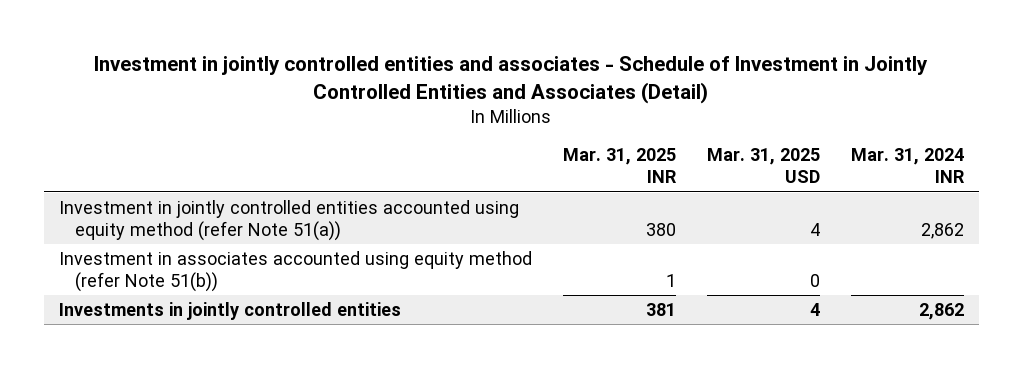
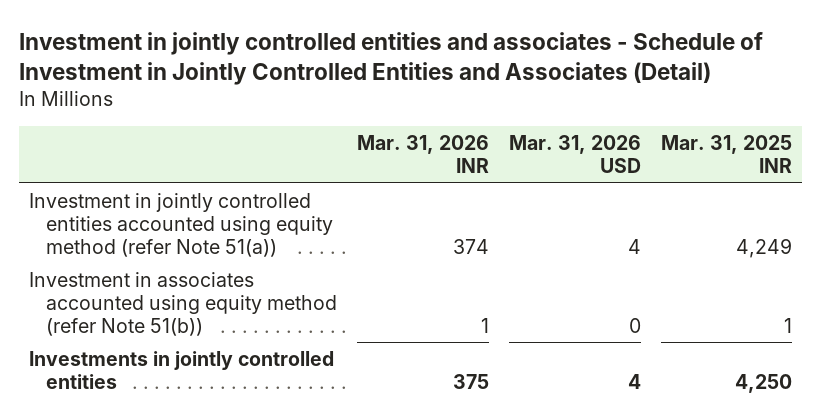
[706,148,820,184] Mar. 31, 2025 USD -> none
[850,148,965,184] Mar. 31, 2024 INR -> none
none -> [357,134,490,173] Mar. 31, 2026 INR
none -> [509,134,642,173] Mar. 31, 2026 USD
[646,222,677,236] 380 -> [736,237,793,258] 4,249
[646,302,677,316] 381 -> [735,373,793,393] 4,250

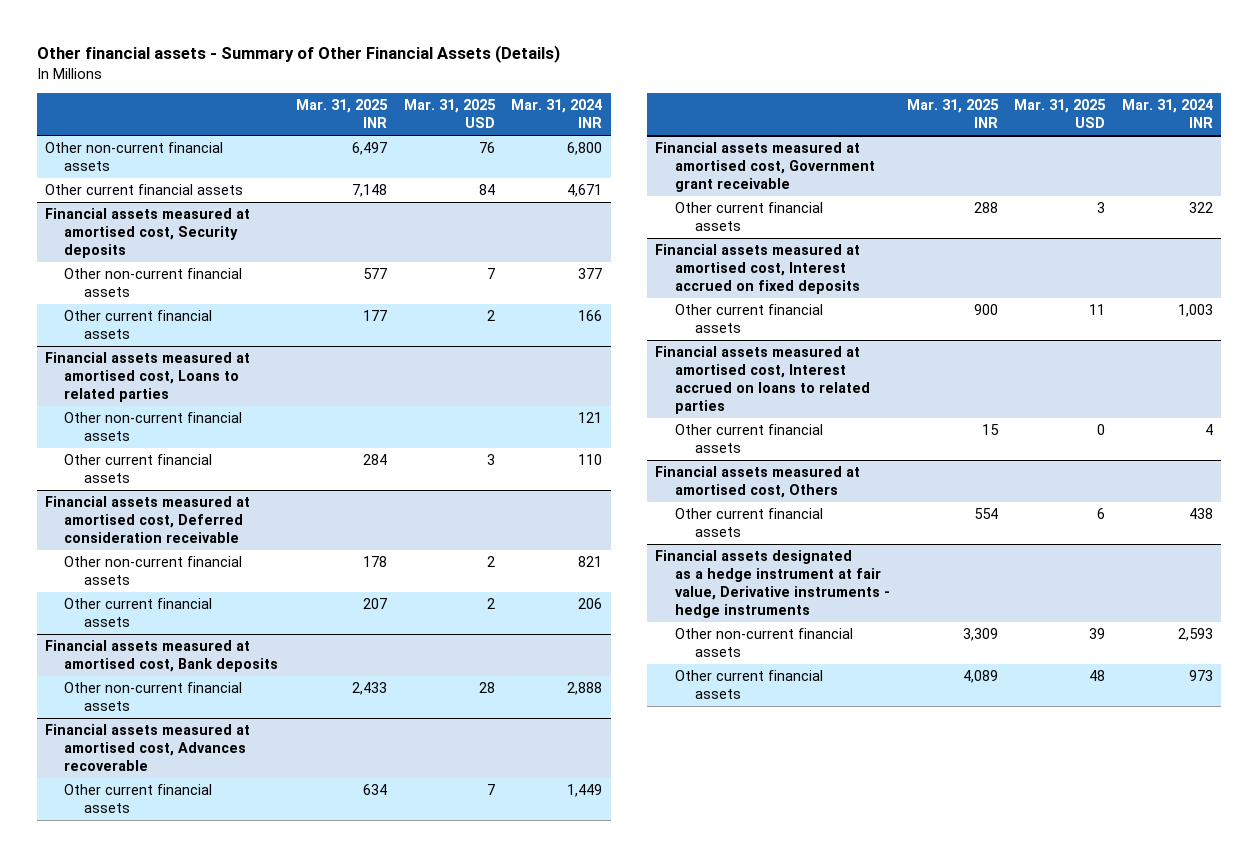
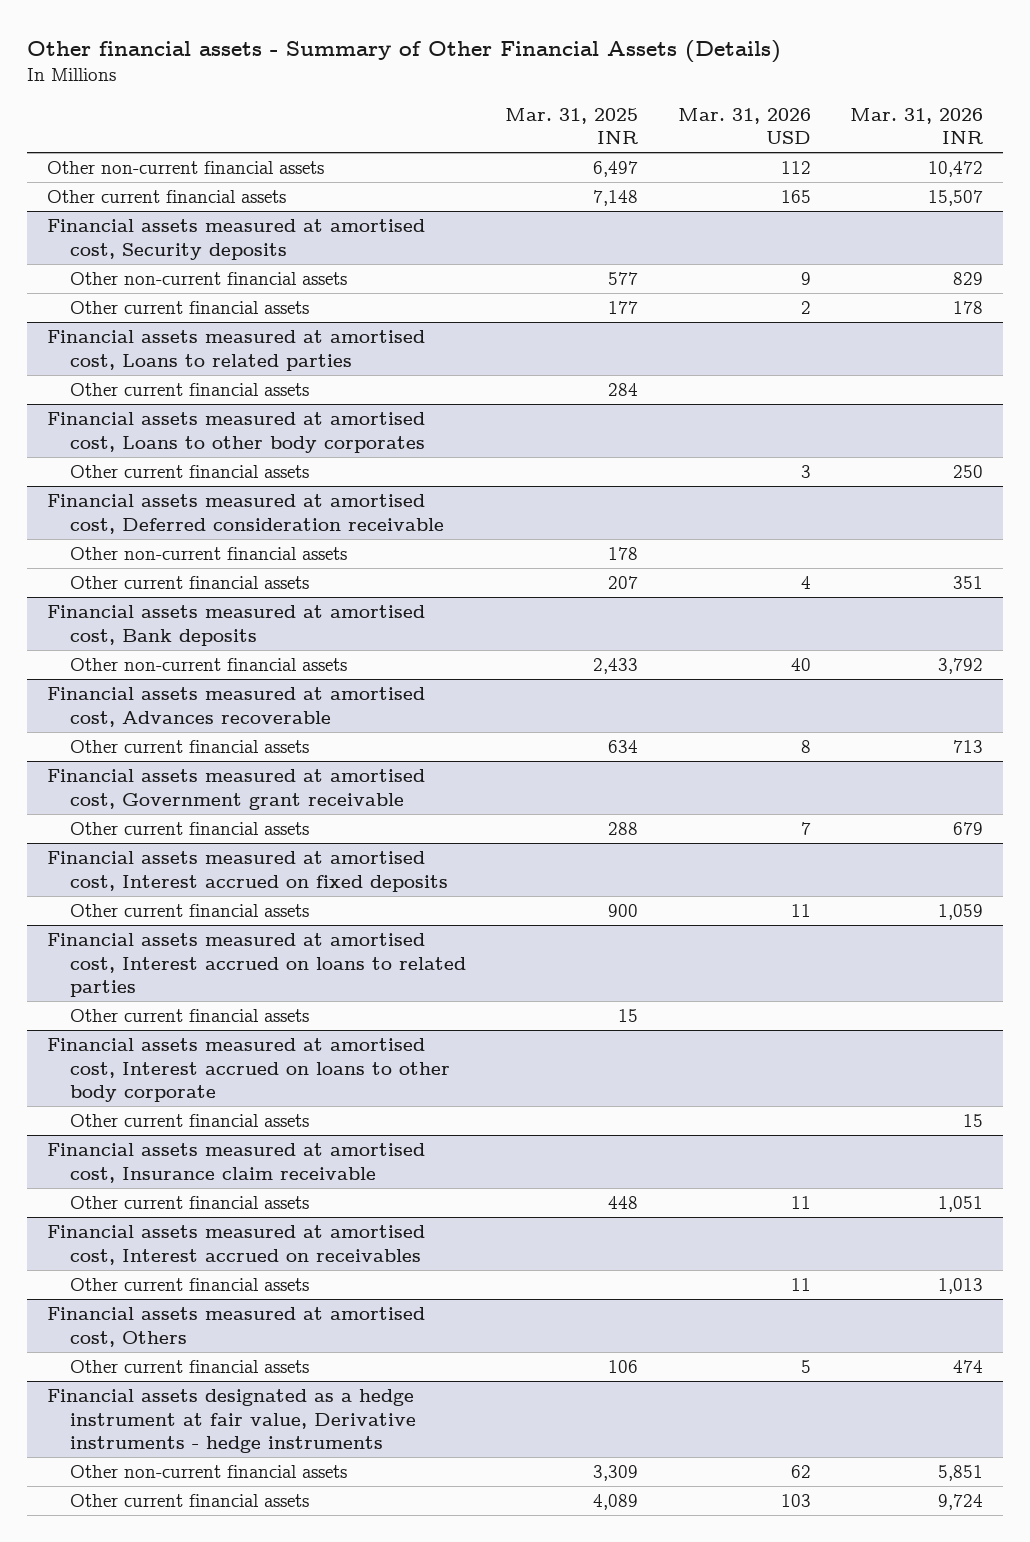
[403,99,496,129] Mar. 31, 2025 USD -> none
[511,99,603,129] Mar. 31, 2024 INR -> none
none -> [677,107,811,145] Mar. 31, 2026 USD
none -> [849,107,983,145] Mar. 31, 2026 INR
[64,412,243,442] Other non-current financial assets -> none
none -> [46,411,425,453] Financial assets measured at amortised cost, Loans to other body corporates
none -> [69,464,309,478] Other current financial assets
none -> [46,1037,450,1103] Financial assets measured at amortised cost, Interest accrued on loans to other body corporate
none -> [69,1113,309,1127] Other current financial assets
none -> [46,1142,425,1183] Financial assets measured at amortised cost, Insurance claim receivable
none -> [69,1195,309,1209] Other current financial assets
none -> [46,1224,425,1265] Financial assets measured at amortised cost, Interest accrued on receivables
none -> [69,1277,309,1291] Other current financial assets
[973,508,998,520] 554 -> [608,1359,639,1373] 106

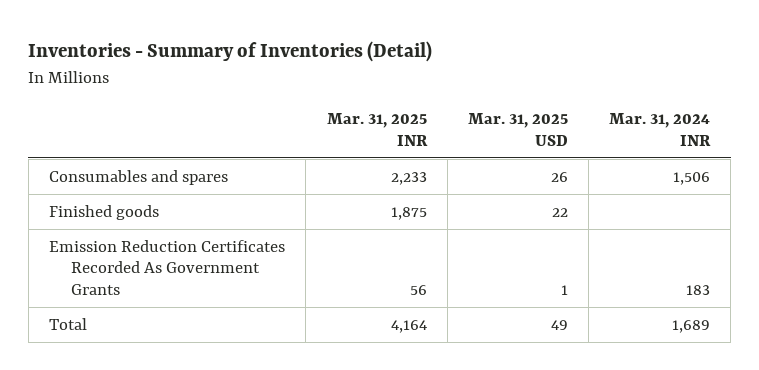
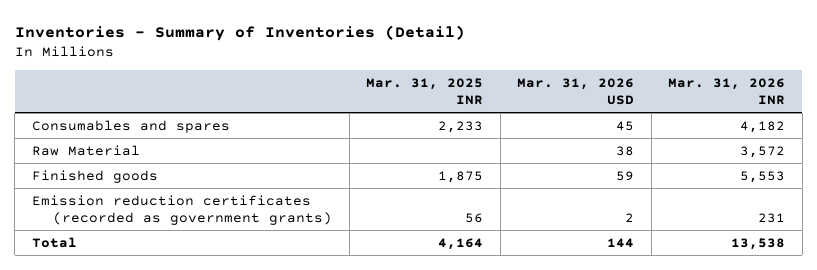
[467,113,568,146] Mar. 31, 2025 USD -> none
[609,113,712,146] Mar. 31, 2024 INR -> none
none -> [517,77,635,105] Mar. 31, 2026 USD
none -> [668,77,786,105] Mar. 31, 2026 INR
none -> [31,144,140,156] Raw Material
[49,239,286,295] Emission Reduction Certificates Recorded As Government Grants -> [31,194,333,225] Emission reduction certificates (recorded as government grants)

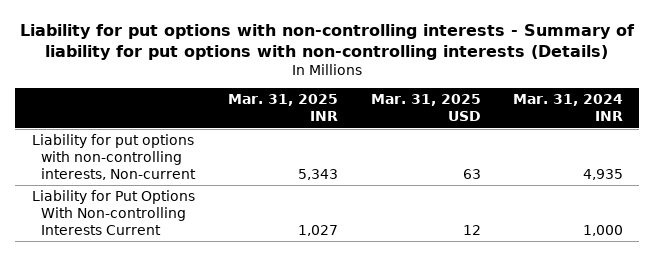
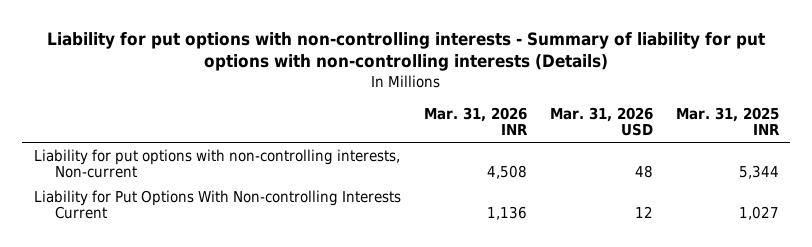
[370,94,481,122] Mar. 31, 2025 USD -> none
[513,94,624,122] Mar. 31, 2024 INR -> none
none -> [423,106,528,136] Mar. 31, 2026 INR
none -> [549,106,653,137] Mar. 31, 2026 USD
[297,169,338,181] 5,343 -> [738,165,779,180] 5,344

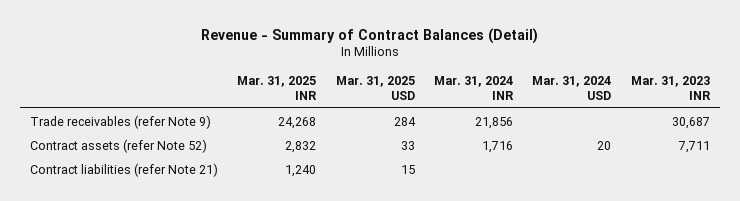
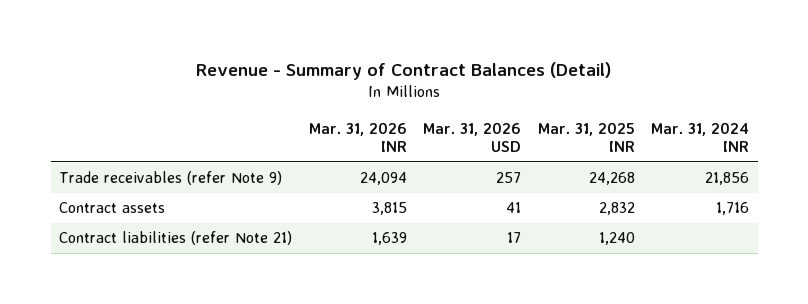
[335,76,415,101] Mar. 31, 2025 USD -> none
[532,76,612,101] Mar. 31, 2024 USD -> none
[630,76,711,101] Mar. 31, 2023 INR -> none
none -> [308,121,407,153] Mar. 31, 2026 INR
none -> [423,121,522,153] Mar. 31, 2026 USD
[30,138,208,153] Contract assets (refer Note 52) -> [59,202,166,214] Contract assets

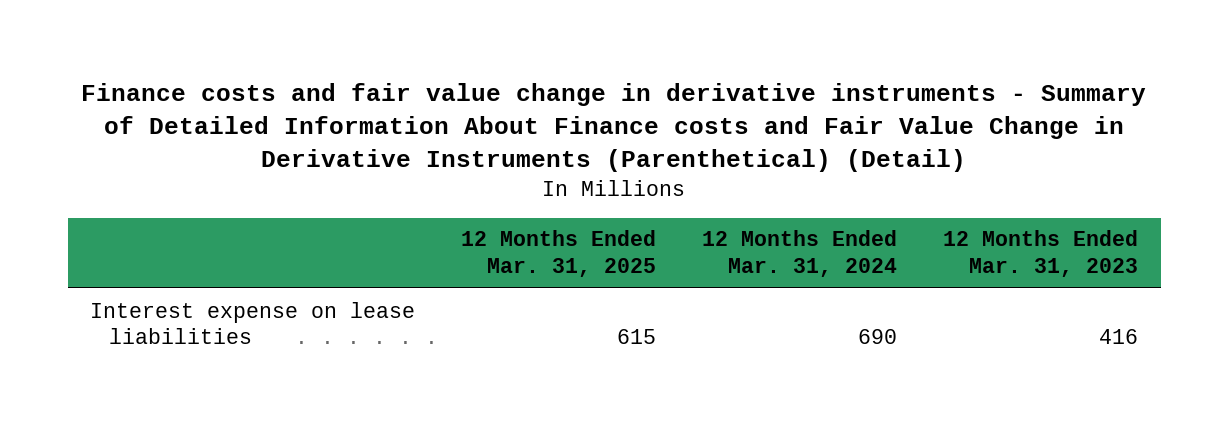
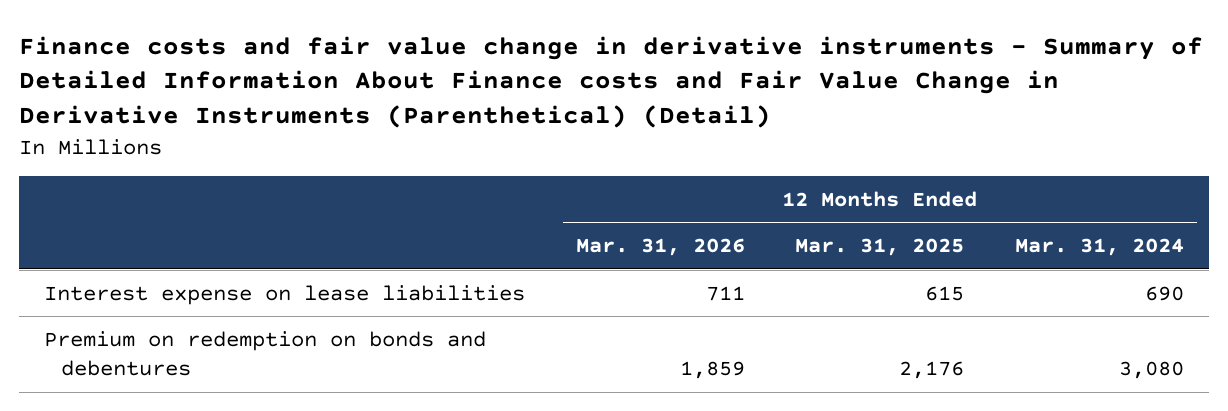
[942,230,1138,278] 12 Months Ended Mar. 31, 2023 -> none
none -> [575,238,745,257] Mar. 31, 2026
none -> [43,330,486,377] Premium on redemption on bonds and debentures

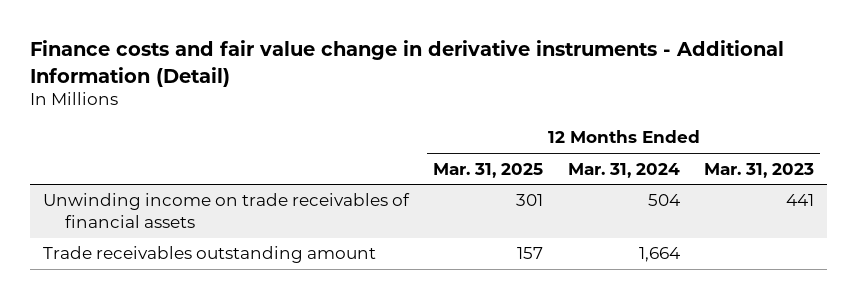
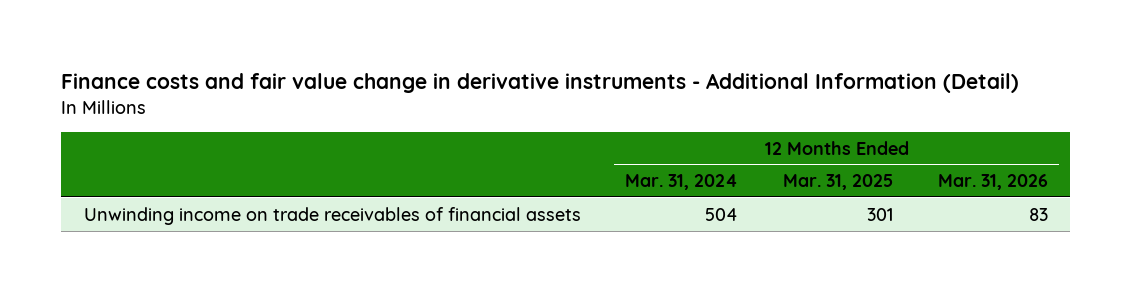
[704,162,815,178] Mar. 31, 2023 -> none
none -> [938,174,1049,191] Mar. 31, 2026
[42,246,376,264] Trade receivables outstanding amount -> none

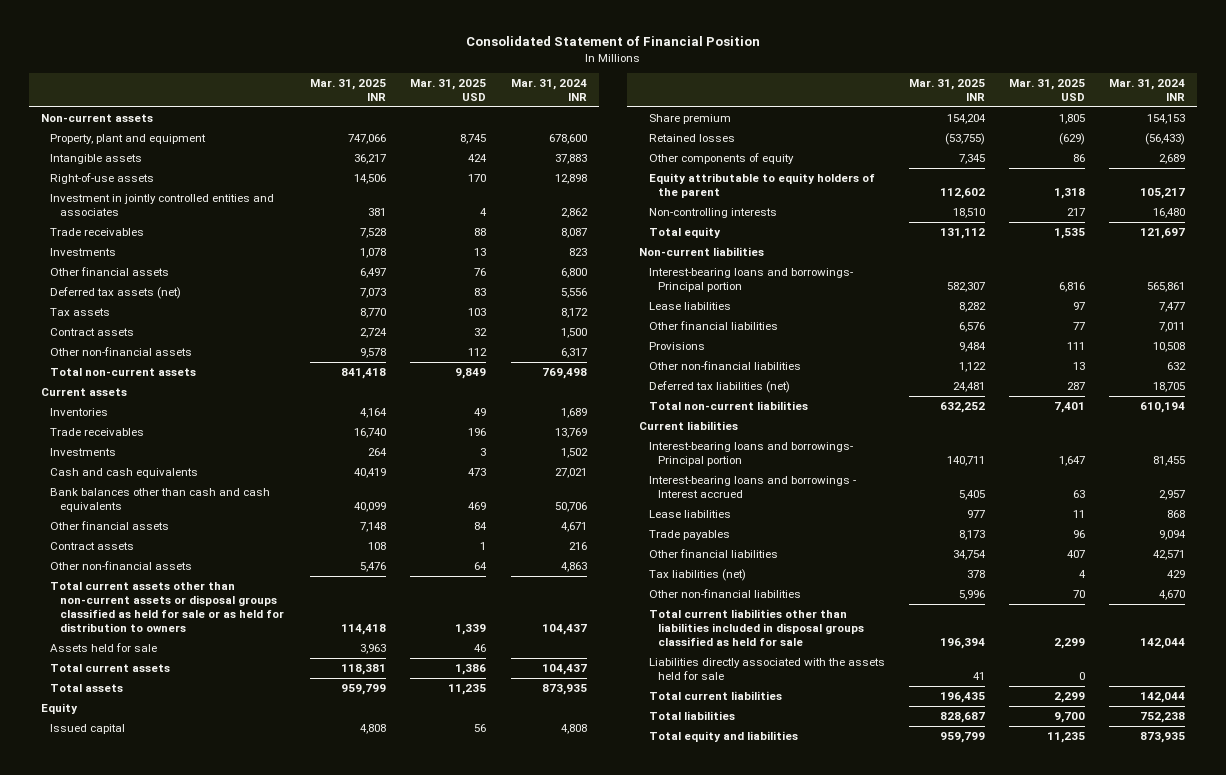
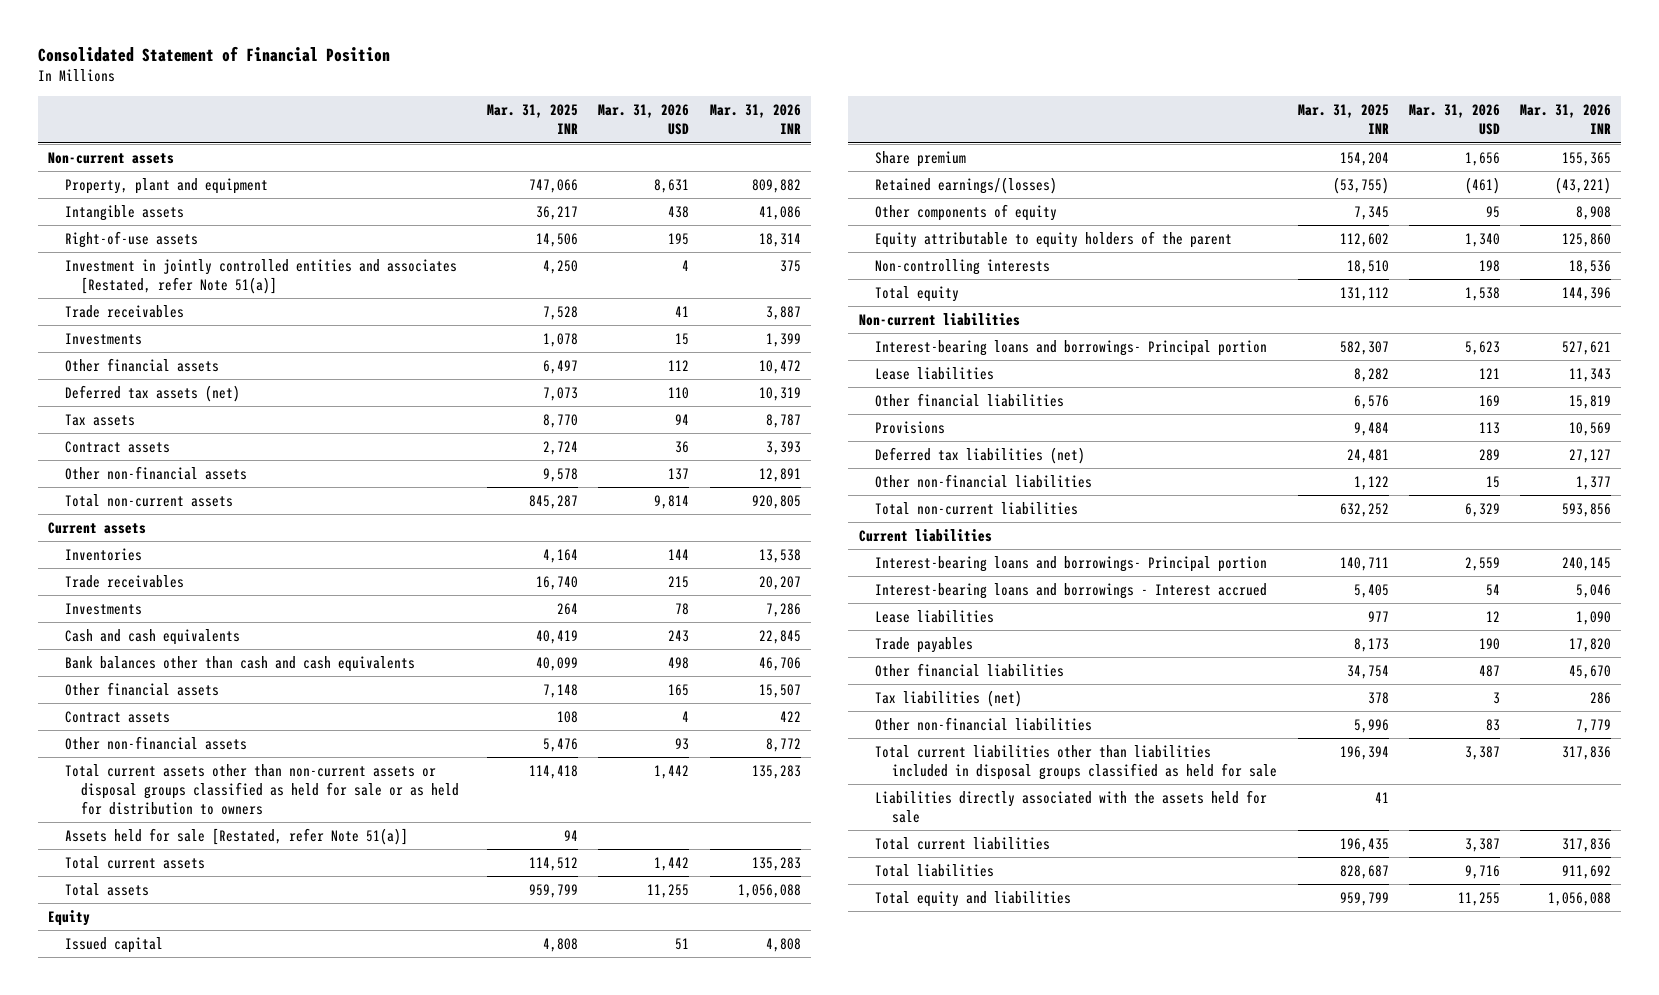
[410,78,487,101] Mar. 31, 2025 USD -> none
[510,78,587,101] Mar. 31, 2024 INR -> none
none -> [598,104,690,136] Mar. 31, 2026 USD
none -> [709,104,801,135] Mar. 31, 2026 INR
[50,193,275,216] Investment in jointly controlled entities and associates -> [64,258,457,294] Investment in jointly controlled entities and associates [Restated, refer Note 51(a)]
[368,207,387,216] 381 -> [542,259,578,274] 4,250
[341,367,387,379] 841,418 -> [528,494,578,509] 845,287
[50,642,158,652] Assets held for sale -> [64,827,408,845] Assets held for sale [Restated, refer Note 51(a)]
[360,643,387,654] 3,963 -> [563,829,578,841] 94
[341,663,387,675] 118,381 -> [528,856,578,871] 114,512
[648,133,735,142] Retained losses -> [875,176,1058,194] Retained earnings/(losses)
[648,360,801,370] Other non-financial liabilities -> [875,473,1093,488] Other non-financial liabilities

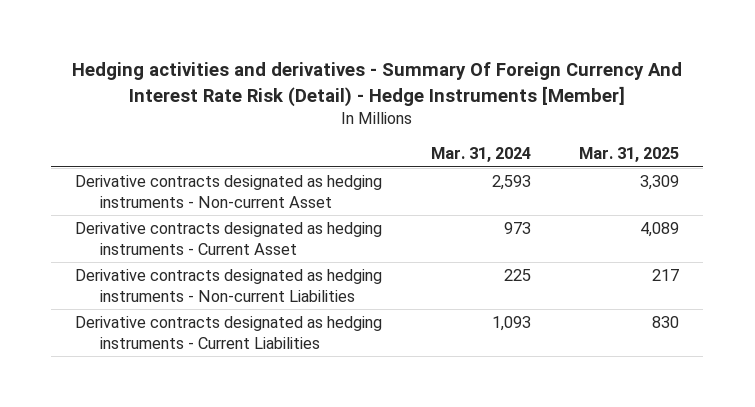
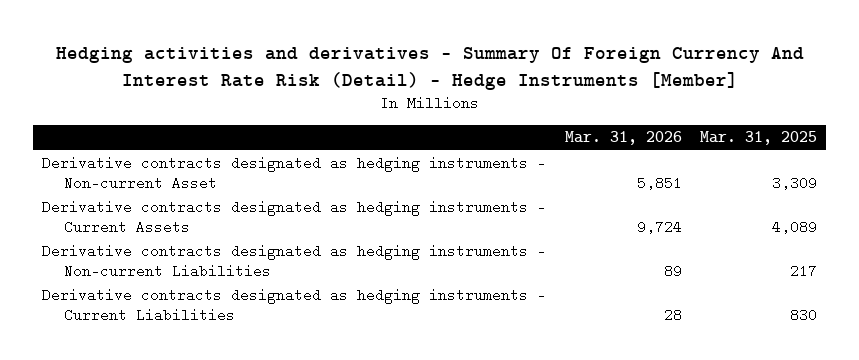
[430,147,531,163] Mar. 31, 2024 -> none
none -> [564,131,682,146] Mar. 31, 2026
[75,222,383,255] Derivative contracts designated as hedging instruments - Current Asset -> [42,200,547,235] Derivative contracts designated as hedging instruments - Current Assets

